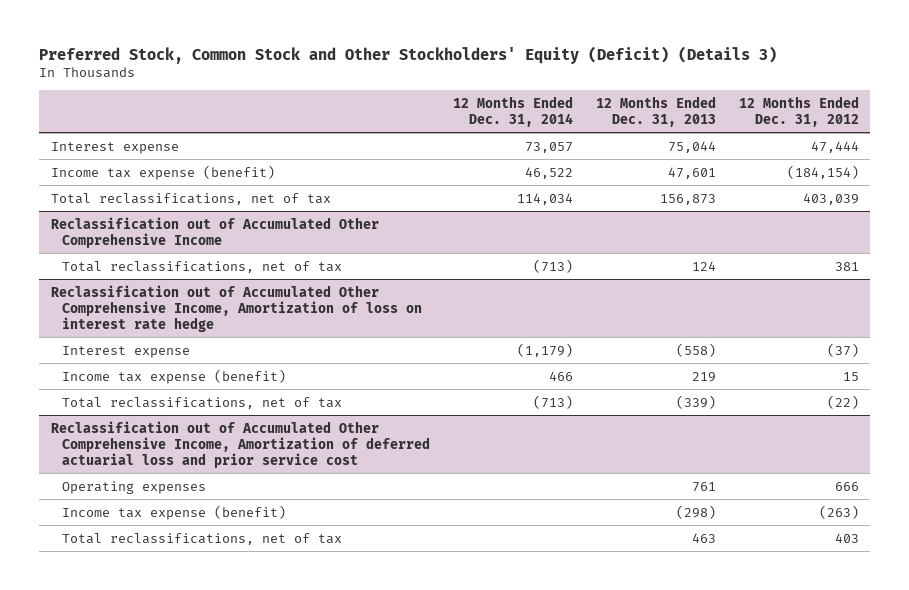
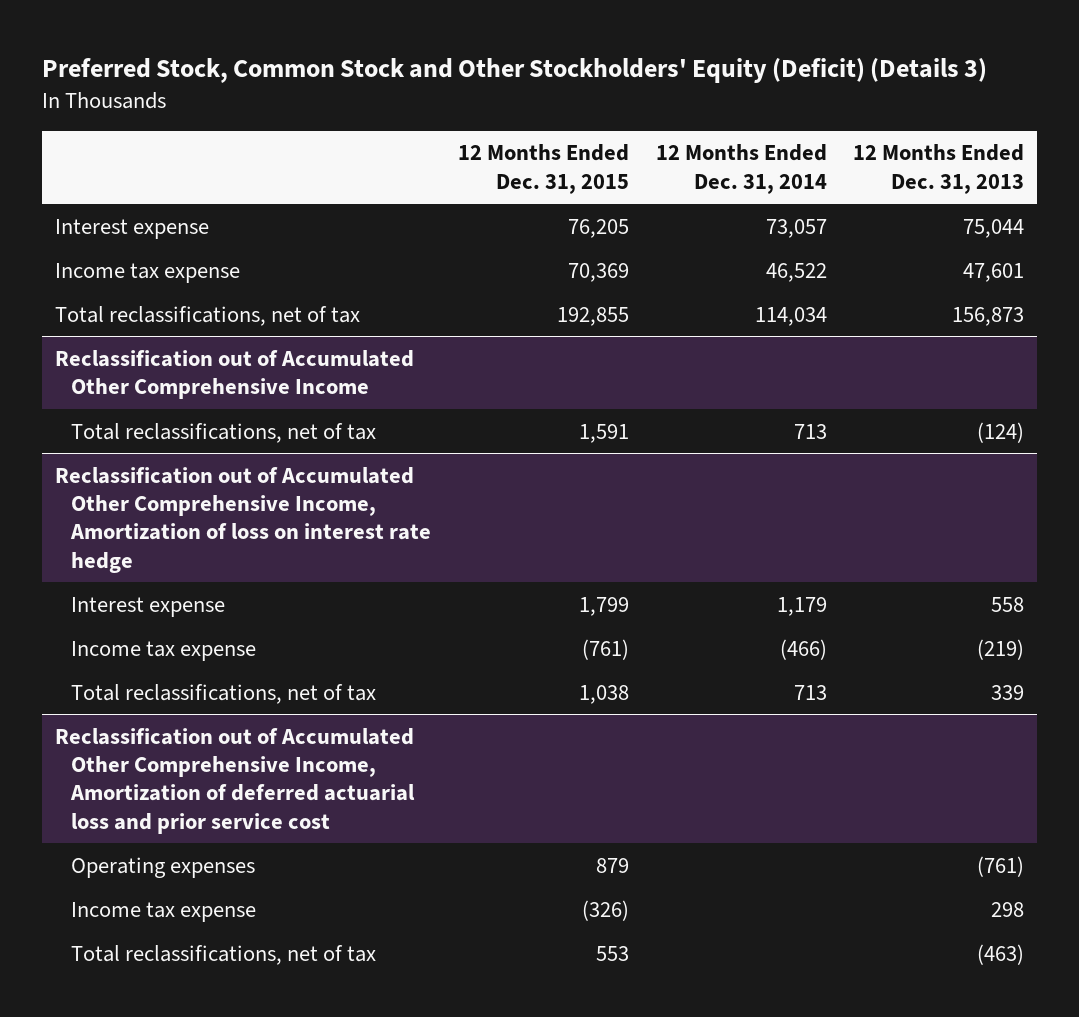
[738,95,859,127] 12 Months Ended Dec. 31, 2012 -> none
none -> [457,144,629,194] 12 Months Ended Dec. 31, 2015
[50,164,275,180] Income tax expense (benefit) -> [55,262,241,283] Income tax expense
[532,258,573,273] (713) -> [793,423,827,439] 713
[691,260,716,271] 124 -> [977,421,1025,443] (124)
[516,342,573,357] (1,179) -> [776,596,827,616] 1,179
[675,342,716,357] (558) -> [991,596,1025,612] 558
[61,368,286,384] Income tax expense (benefit) -> [71,640,257,661] Income tax expense
[548,370,573,381] 466 -> [779,638,827,660] (466)
[691,371,716,382] 219 -> [977,638,1025,660] (219)
[532,394,573,409] (713) -> [793,684,827,700] 713
[675,394,716,409] (339) -> [991,684,1025,700] 339
[691,481,716,492] 761 -> [977,855,1025,877] (761)
[61,504,286,520] Income tax expense (benefit) -> [71,901,257,922] Income tax expense
[675,504,716,519] (298) -> [991,901,1025,917] 298
[691,532,716,543] 463 -> [977,943,1025,965] (463)

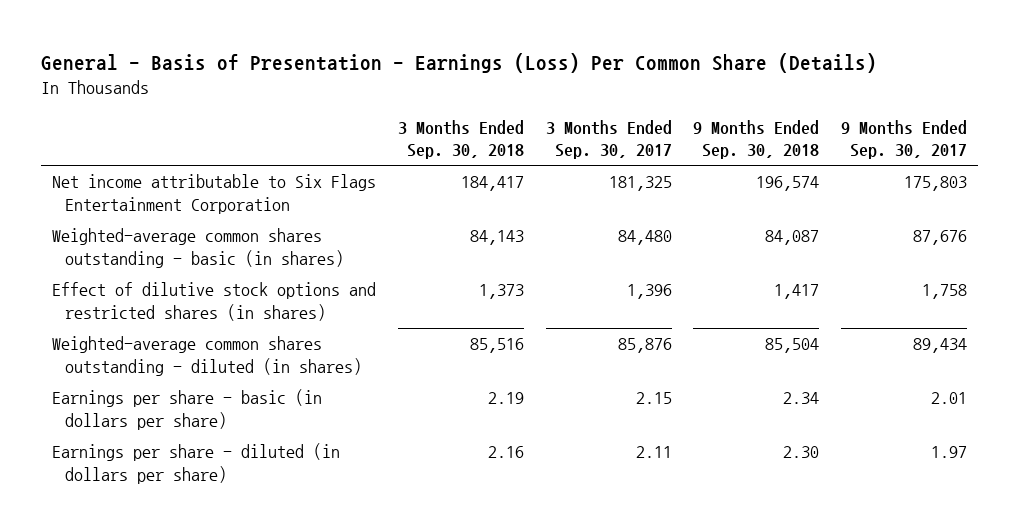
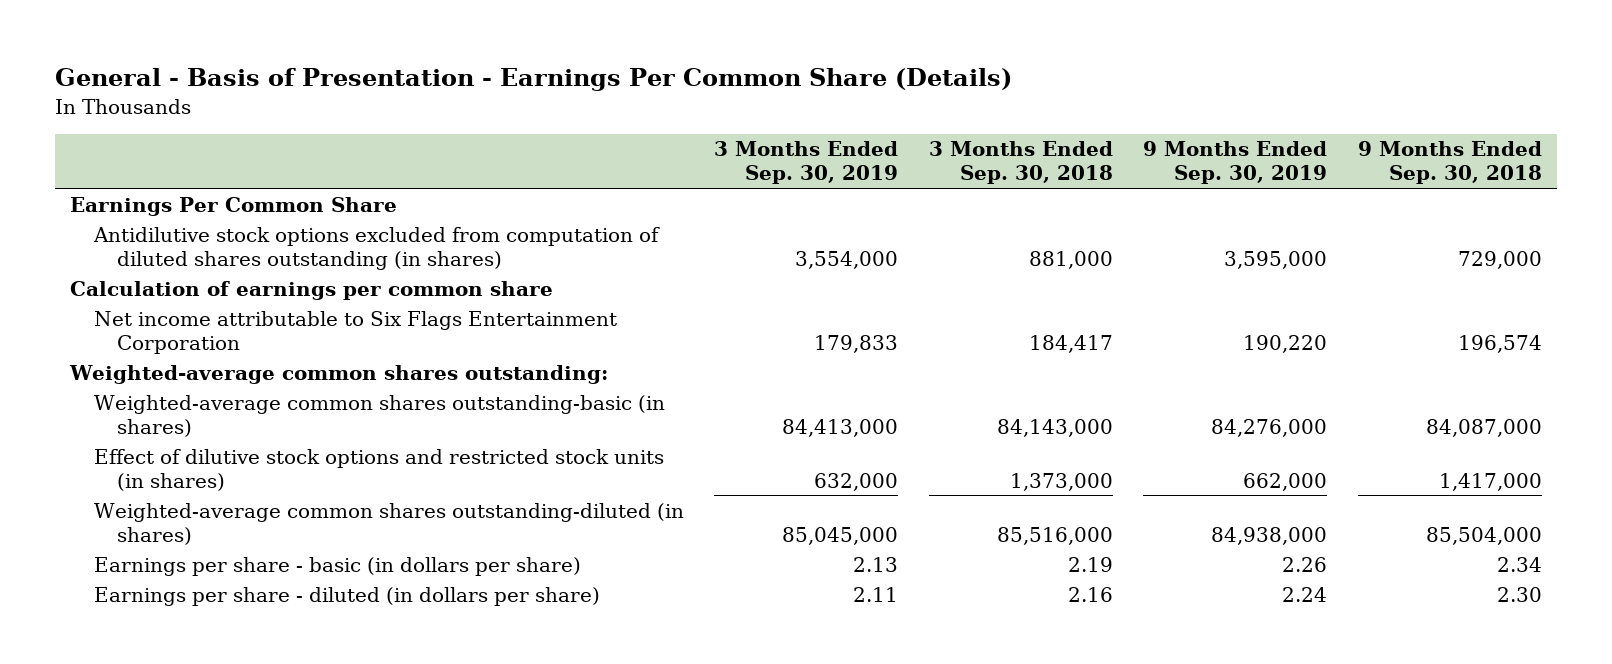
[41,53,878,74] General - Basis of Presentation - Earnings (Loss) Per Common Share (Details) -> [54,68,1012,92] General - Basis of Presentation - Earnings Per Common Share (Details)
[545,119,672,160] 3 Months Ended Sep. 30, 2017 -> none
[841,119,968,160] 9 Months Ended Sep. 30, 2017 -> none
none -> [714,141,899,185] 3 Months Ended Sep. 30, 2019
none -> [1143,141,1328,185] 9 Months Ended Sep. 30, 2019
none -> [70,196,398,216] Earnings Per Common Share
none -> [92,226,660,270] Antidilutive stock options excluded from computation of diluted shares outstanding (in shares)
none -> [70,280,554,300] Calculation of earnings per common share
none -> [69,364,609,384] Weighted-average common shares outstanding:
[52,228,345,268] Weighted-average common shares outstanding - basic (in shares) -> [93,394,665,437] Weighted-average common shares outstanding-basic (in shares)
[469,230,524,246] 84,143 -> [996,418,1113,437] 84,143,000
[765,230,820,246] 84,087 -> [1425,418,1542,437] 84,087,000
[52,282,377,321] Effect of dilutive stock options and restricted shares (in shares) -> [93,448,664,491] Effect of dilutive stock options and restricted stock units (in shares)
[478,284,524,300] 1,373 -> [1009,472,1113,491] 1,373,000
[774,284,820,300] 1,417 -> [1438,472,1542,491] 1,417,000
[52,336,363,376] Weighted-average common shares outstanding - diluted (in shares) -> [93,502,684,545] Weighted-average common shares outstanding-diluted (in shares)
[469,338,524,354] 85,516 -> [996,526,1113,545] 85,516,000
[765,338,820,354] 85,504 -> [1425,526,1542,545] 85,504,000

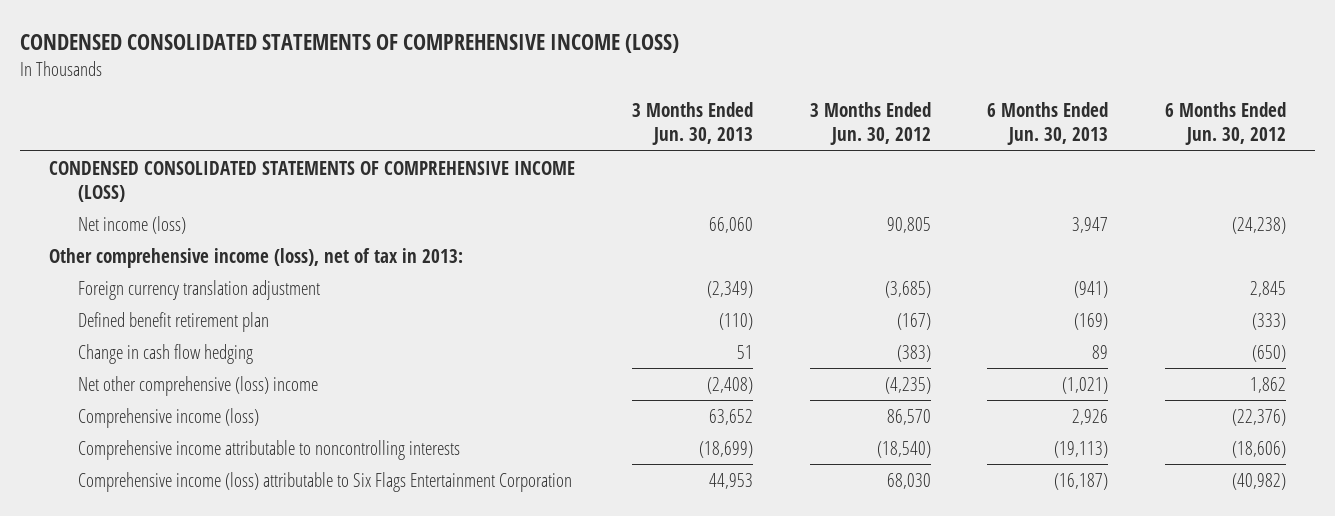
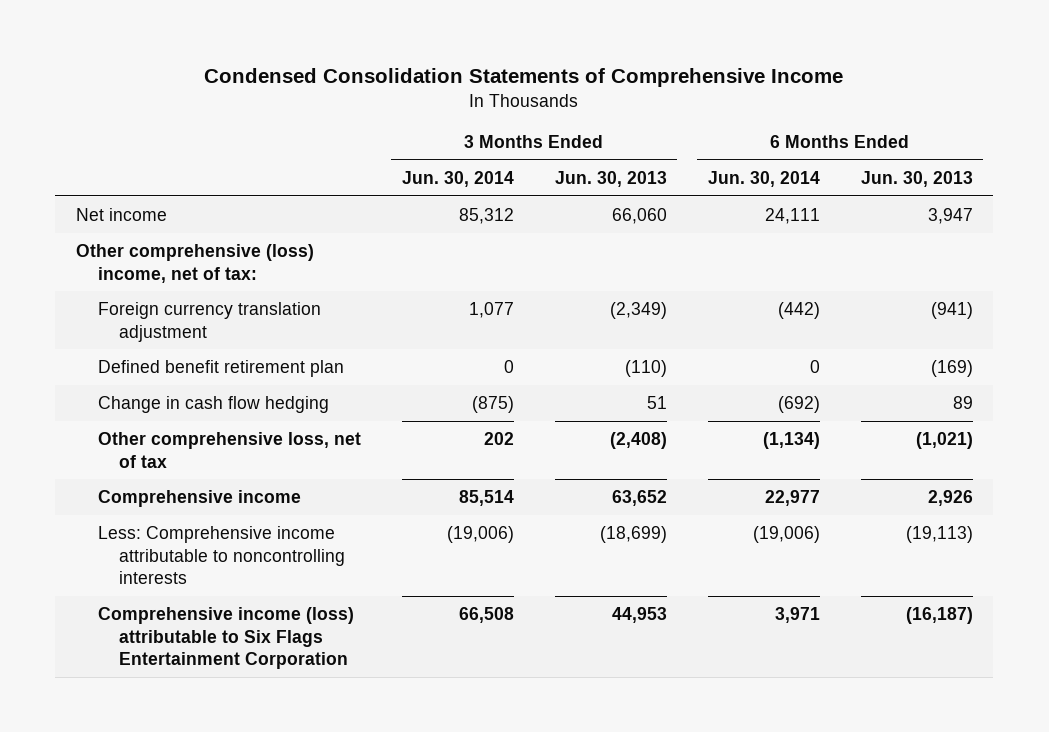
[20,33,680,53] CONDENSED CONSOLIDATED STATEMENTS OF COMPREHENSIVE INCOME (LOSS) -> [204,67,844,87] Condensed Consolidation Statements of Comprehensive Income
[809,102,931,146] 3 Months Ended Jun. 30, 2012 -> none
[1165,102,1287,146] 6 Months Ended Jun. 30, 2012 -> none
none -> [401,170,514,187] Jun. 30, 2014
none -> [707,170,820,187] Jun. 30, 2014
[48,160,575,202] CONDENSED CONSOLIDATED STATEMENTS OF COMPREHENSIVE INCOME (LOSS) -> none
[77,215,186,234] Net income (loss) -> [75,207,167,221] Net income
[48,247,463,268] Other comprehensive income (loss), net of tax in 2013: -> [75,243,314,283] Other comprehensive (loss) income, net of tax:
[77,375,318,396] Net other comprehensive (loss) income -> [97,431,361,468] Other comprehensive loss, net of tax
[77,407,259,428] Comprehensive income (loss) -> [97,489,301,507] Comprehensive income
[77,439,460,460] Comprehensive income attributable to noncontrolling interests -> [97,525,346,585] Less: Comprehensive income attributable to noncontrolling interests

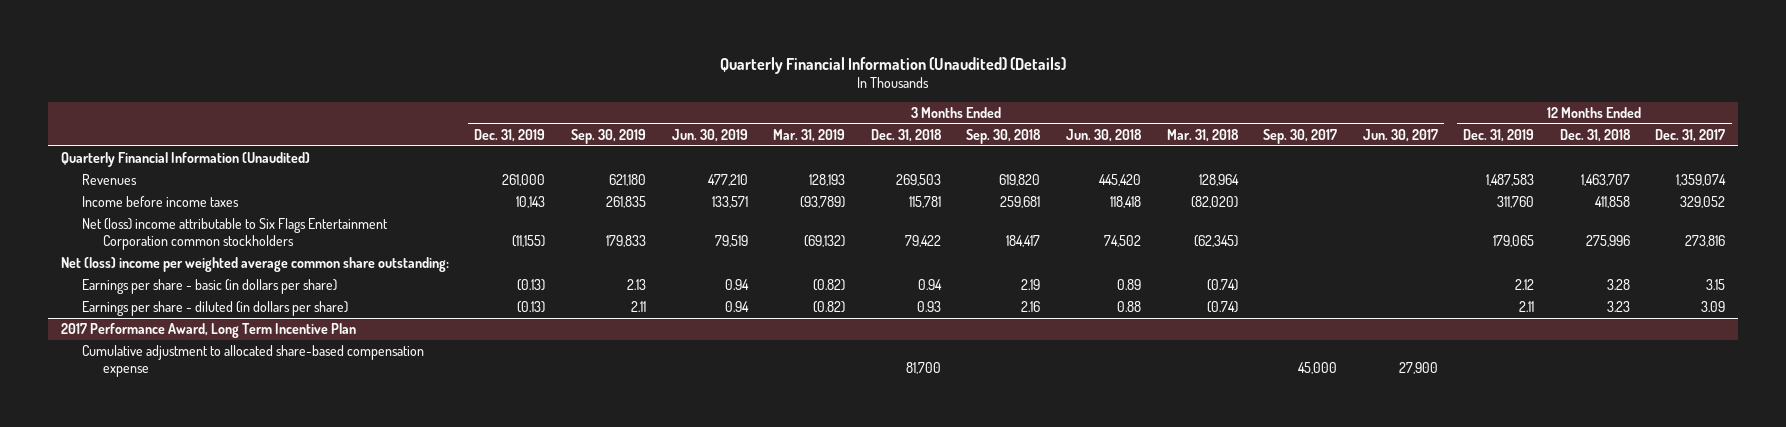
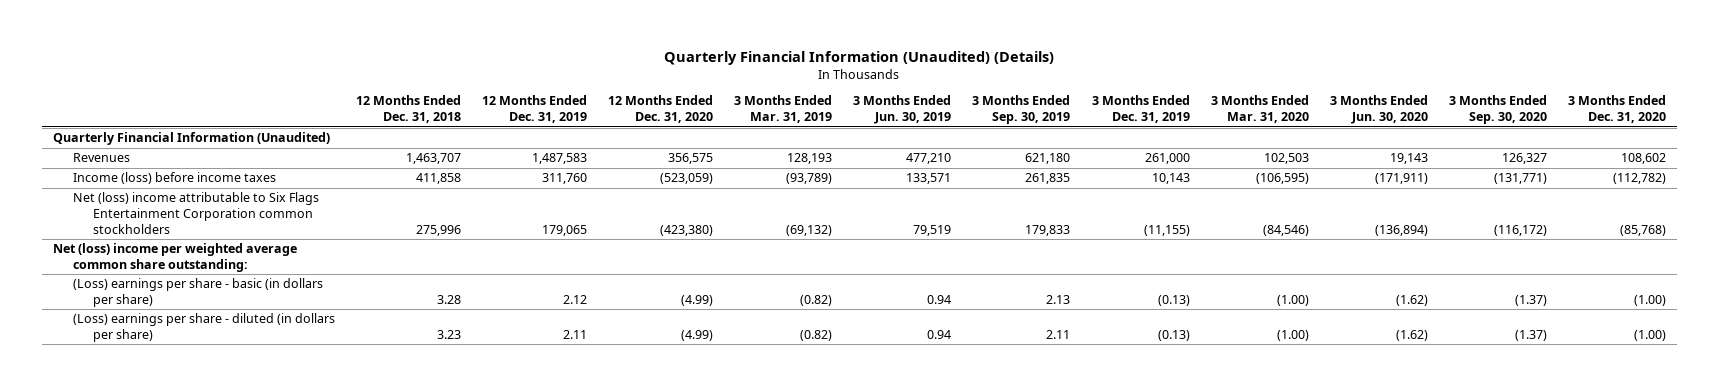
[870,128,942,142] Dec. 31, 2018 -> none
[966,128,1042,144] Sep. 30, 2018 -> none
[1065,128,1142,142] Jun. 30, 2018 -> none
[1166,128,1239,142] Mar. 31, 2018 -> none
[1263,128,1338,144] Sep. 30, 2017 -> none
[1362,128,1438,142] Jun. 30, 2017 -> none
[1655,128,1726,142] Dec. 31, 2017 -> none
none -> [608,95,714,124] 12 Months Ended Dec. 31, 2020
none -> [1210,95,1309,124] 3 Months Ended Mar. 31, 2020
none -> [1329,95,1428,125] 3 Months Ended Jun. 30, 2020
none -> [1449,95,1548,125] 3 Months Ended Sep. 30, 2020
none -> [1568,95,1667,124] 3 Months Ended Dec. 31, 2020
[81,195,239,207] Income before income taxes -> [72,172,276,185] Income (loss) before income taxes
[60,322,356,338] 2017 Performance Award, Long Term Incentive Plan -> none
[81,344,424,378] Cumulative adjustment to allocated share-based compensation expense -> none
[81,278,337,294] Earnings per share - basic (in dollars per share) -> [72,278,323,308] (Loss) earnings per share - basic (in dollars per share)
[81,300,348,316] Earnings per share - diluted (in dollars per share) -> [72,313,335,343] (Loss) earnings per share - diluted (in dollars per share)

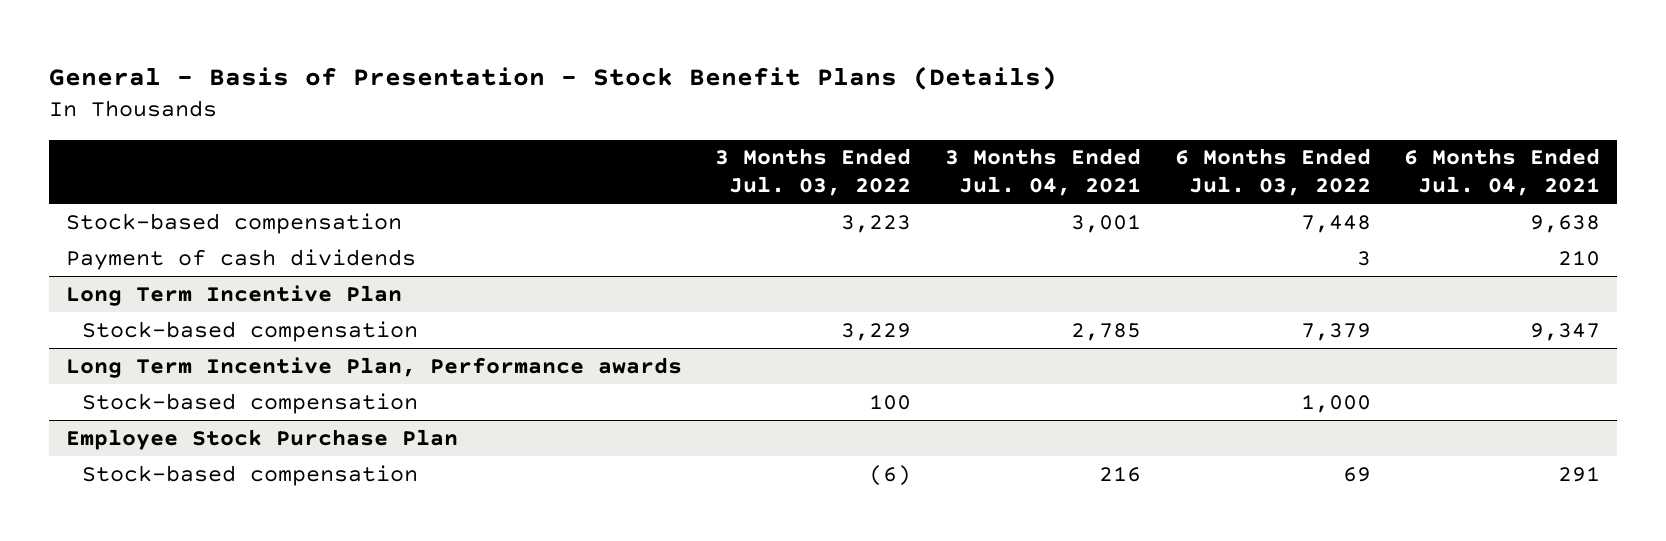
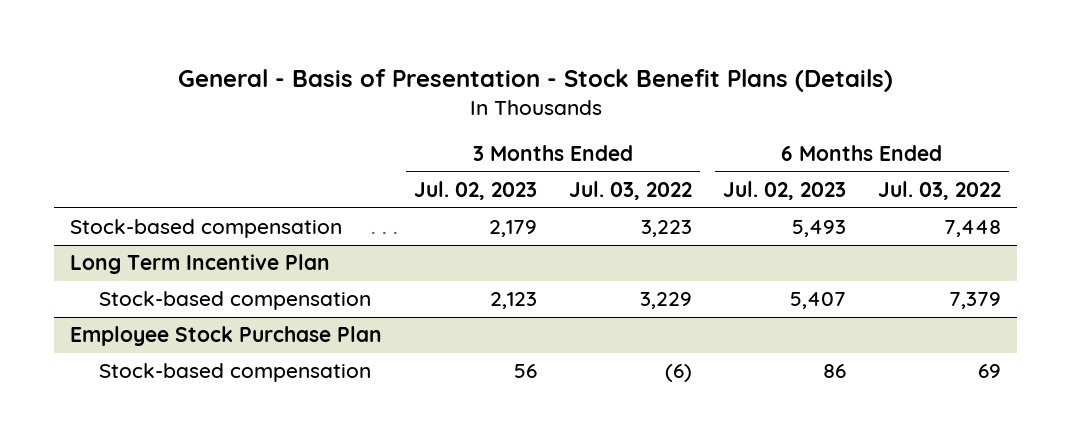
[944,148,1141,197] 3 Months Ended Jul. 04, 2021 -> none
[1404,148,1601,197] 6 Months Ended Jul. 04, 2021 -> none
none -> [413,181,537,201] Jul. 02, 2023
none -> [723,181,847,201] Jul. 02, 2023
[65,248,416,270] Payment of cash dividends -> none
[65,356,682,378] Long Term Incentive Plan, Performance awards -> none
[82,392,419,414] Stock-based compensation -> none

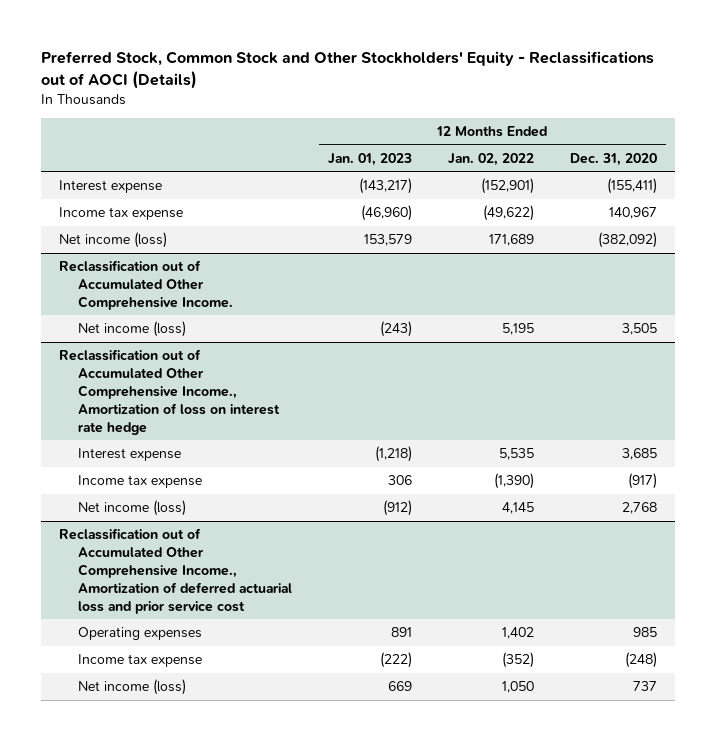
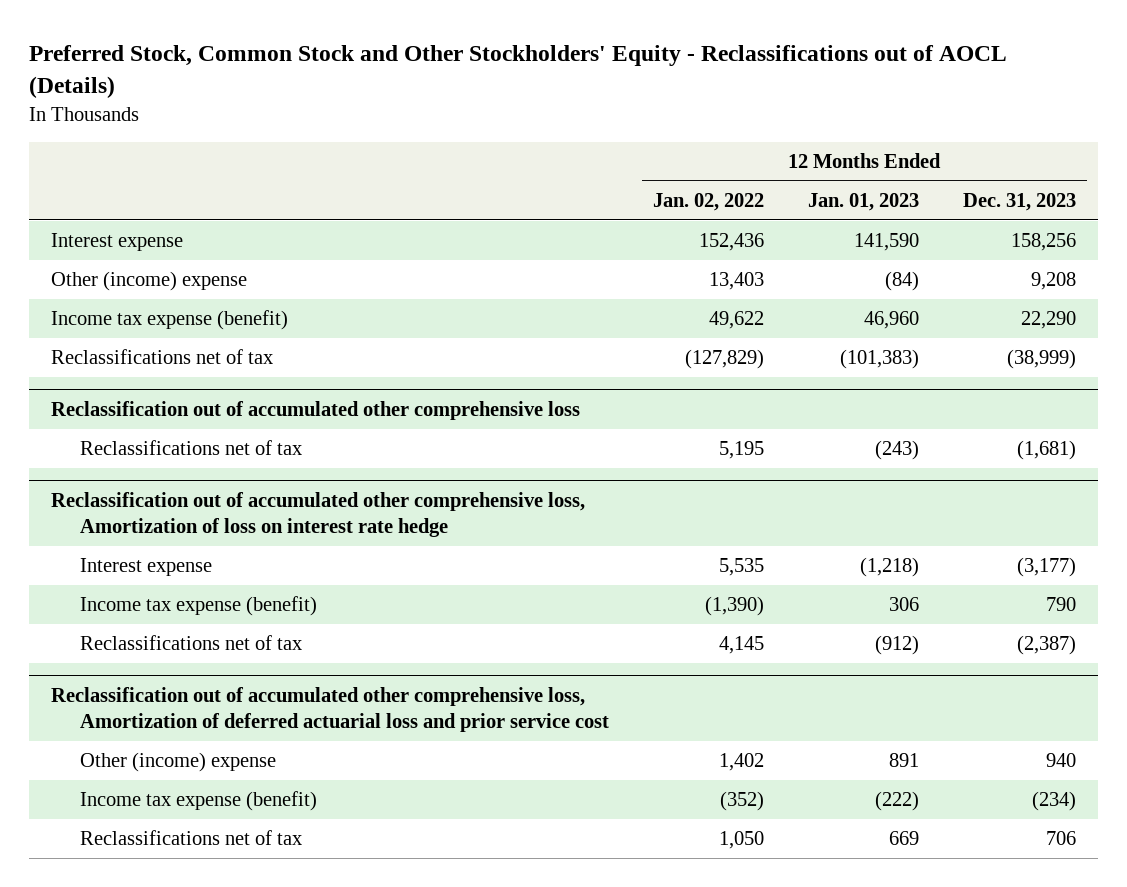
[41,51,655,90] Preferred Stock, Common Stock and Other Stockholders' Equity - Reclassifications out of AOCI (Details) -> [29,45,1008,99] Preferred Stock, Common Stock and Other Stockholders' Equity - Reclassifications out of AOCL (Details)
[569,152,657,166] Dec. 31, 2020 -> none
none -> [962,193,1076,212] Dec. 31, 2023
[59,232,168,249] Net income (loss) -> none
[358,178,412,195] (143,217) -> [853,233,919,252] 141,590
[480,178,534,195] (152,901) -> [699,233,765,252] 152,436
none -> [51,271,248,292] Other (income) expense
[59,207,184,221] Income tax expense -> [51,310,289,331] Income tax expense (benefit)
[360,205,412,222] (46,960) -> [863,311,919,330] 46,960
[482,205,534,222] (49,622) -> [709,311,765,330] 49,622
none -> [51,349,274,365] Reclassifications net of tax
[59,260,233,310] Reclassification out of Accumulated Other Comprehensive Income. -> [51,401,581,421] Reclassification out of accumulated other comprehensive loss
[77,321,186,338] Net income (loss) -> [80,440,303,456] Reclassifications net of tax
[59,349,280,435] Reclassification out of Accumulated Other Comprehensive Income., Amortization of loss on interest rate hedge -> [51,492,586,537] Reclassification out of accumulated other comprehensive loss, Amortization of loss on interest rate hedge
[77,475,202,489] Income tax expense -> [80,596,318,617] Income tax expense (benefit)
[77,500,186,517] Net income (loss) -> [80,635,303,651] Reclassifications net of tax
[59,528,292,614] Reclassification out of Accumulated Other Comprehensive Income., Amortization of deferred actuarial loss and prior service cost -> [51,687,610,732] Reclassification out of accumulated other comprehensive loss, Amortization of deferred actuarial loss and prior service cost
[77,627,202,641] Operating expenses -> [80,752,277,773] Other (income) expense
[77,654,202,668] Income tax expense -> [80,791,318,812] Income tax expense (benefit)
[77,679,186,696] Net income (loss) -> [80,830,303,846] Reclassifications net of tax

